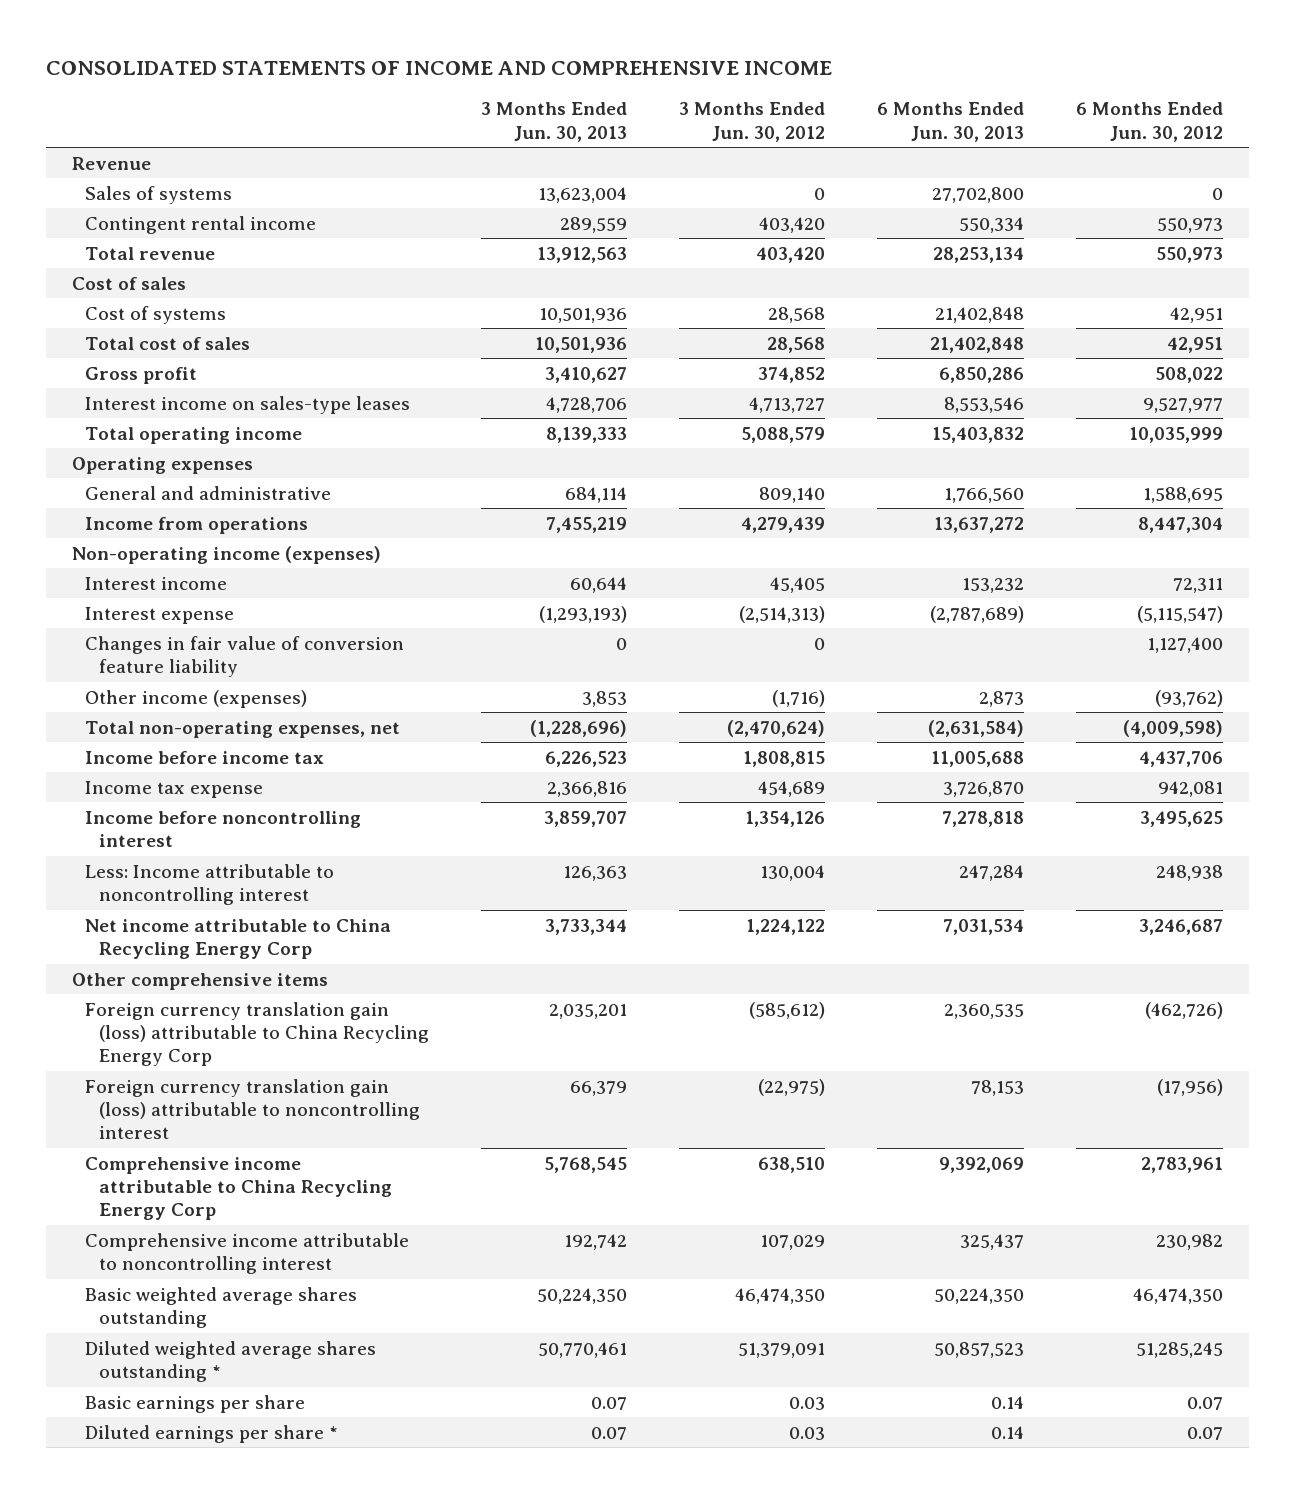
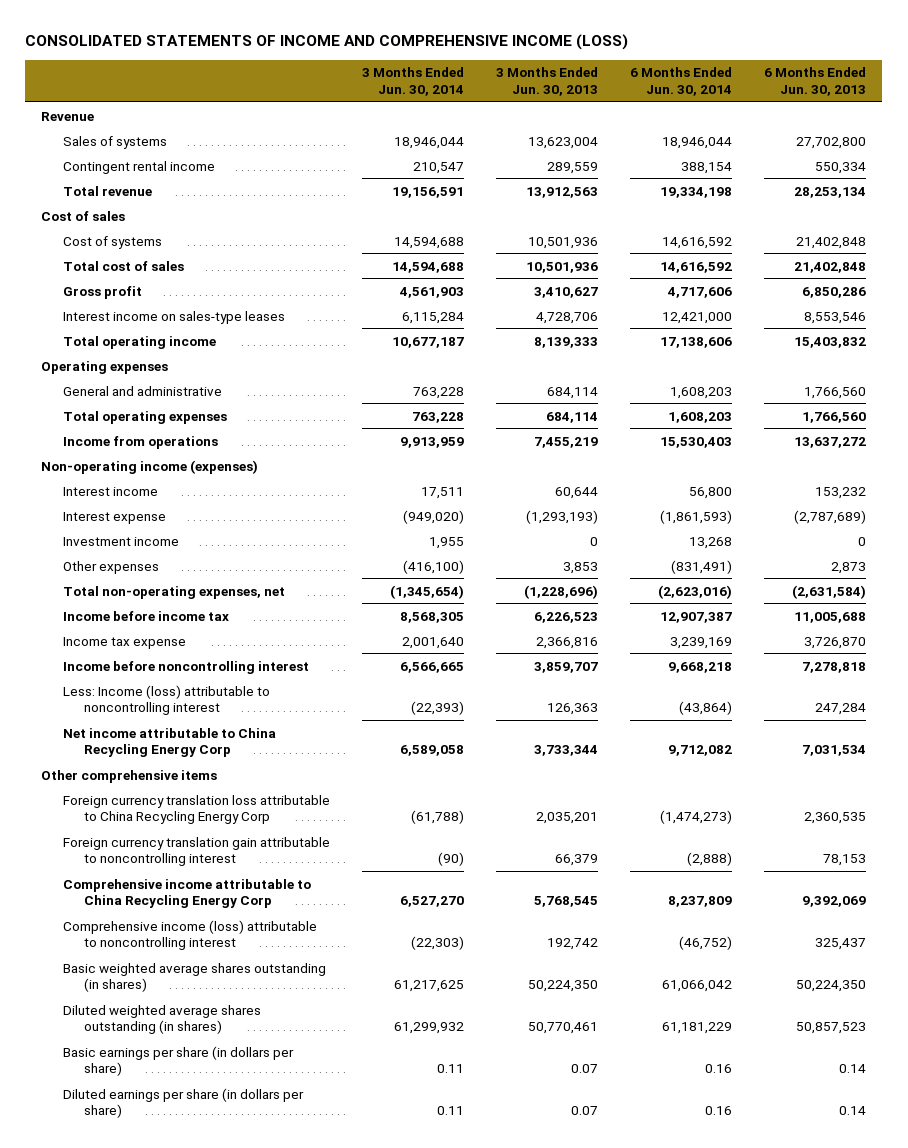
[45,61,832,76] CONSOLIDATED STATEMENTS OF INCOME AND COMPREHENSIVE INCOME -> [25,34,629,51] CONSOLIDATED STATEMENTS OF INCOME AND COMPREHENSIVE INCOME (LOSS)
[678,102,825,142] 3 Months Ended Jun. 30, 2012 -> none
[1075,102,1223,142] 6 Months Ended Jun. 30, 2012 -> none
none -> [361,67,464,96] 3 Months Ended Jun. 30, 2014
none -> [630,67,733,96] 6 Months Ended Jun. 30, 2014
none -> [62,410,227,424] Total operating expenses
[85,635,405,677] Changes in fair value of conversion feature liability -> none
none -> [62,536,179,546] Investment income
[85,689,308,708] Other income (expenses) -> [62,560,159,574] Other expenses
[85,863,335,905] Less: Income attributable to noncontrolling interest -> [62,684,270,716] Less: Income (loss) attributable to noncontrolling interest
[85,1001,429,1067] Foreign currency translation gain (loss) attributable to China Recycling Energy Corp -> [62,794,330,825] Foreign currency translation loss attributable to China Recycling Energy Corp
[85,1078,420,1140] Foreign currency translation gain (loss) attributable to noncontrolling interest -> [62,836,330,867] Foreign currency translation gain attributable to noncontrolling interest
[85,1232,410,1274] Comprehensive income attributable to noncontrolling interest -> [62,919,317,951] Comprehensive income (loss) attributable to noncontrolling interest
[85,1286,358,1328] Basic weighted average shares outstanding -> [62,962,326,993] Basic weighted average shares outstanding (in shares)
[85,1340,377,1382] Diluted weighted average shares outstanding * -> [62,1004,261,1035] Diluted weighted average shares outstanding (in shares)
[85,1394,306,1413] Basic earnings per share -> [62,1045,294,1077] Basic earnings per share (in dollars per share)
[85,1424,339,1443] Diluted earnings per share * -> [62,1087,304,1119] Diluted earnings per share (in dollars per share)

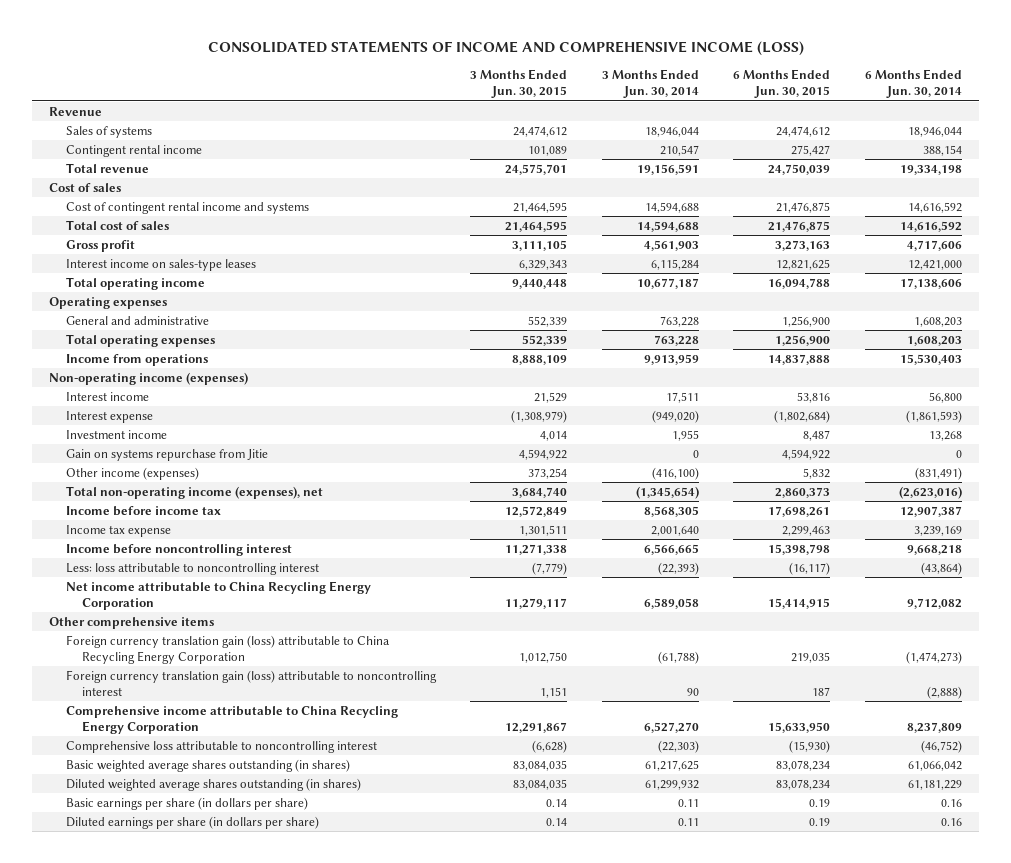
[495,67,598,96] 3 Months Ended Jun. 30, 2013 -> none
[764,67,867,96] 6 Months Ended Jun. 30, 2013 -> none
none -> [470,69,568,99] 3 Months Ended Jun. 30, 2015
none -> [733,69,831,99] 6 Months Ended Jun. 30, 2015
[62,235,162,249] Cost of systems -> [65,201,309,214] Cost of contingent rental income and systems
none -> [65,448,268,461] Gain on systems repurchase from Jitie
[62,560,159,574] Other expenses -> [65,466,199,480] Other income (expenses)
[62,585,285,599] Total non-operating expenses, net -> [65,485,323,499] Total non-operating income (expenses), net
[62,684,270,716] Less: Income (loss) attributable to noncontrolling interest -> [65,562,319,575] Less: loss attributable to noncontrolling interest
[62,727,276,758] Net income attributable to China Recycling Energy Corp -> [65,580,371,610] Net income attributable to China Recycling Energy Corporation
[62,794,330,825] Foreign currency translation loss attributable to China Recycling Energy Corp -> [65,634,390,664] Foreign currency translation gain (loss) attributable to China Recycling Energy Corporation
[62,836,330,867] Foreign currency translation gain attributable to noncontrolling interest -> [65,669,437,696] Foreign currency translation gain (loss) attributable to noncontrolling interest
[437,852,464,867] (90) -> [686,687,699,696] 90
[62,878,311,909] Comprehensive income attributable to China Recycling Energy Corp -> [65,705,398,734] Comprehensive income attributable to China Recycling Energy Corporation
[62,919,317,951] Comprehensive income (loss) attributable to noncontrolling interest -> [65,740,377,753] Comprehensive loss attributable to noncontrolling interest

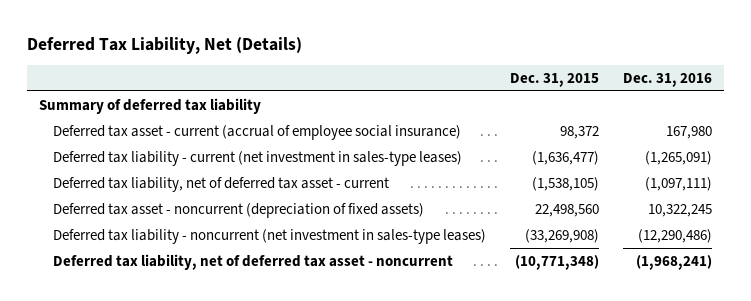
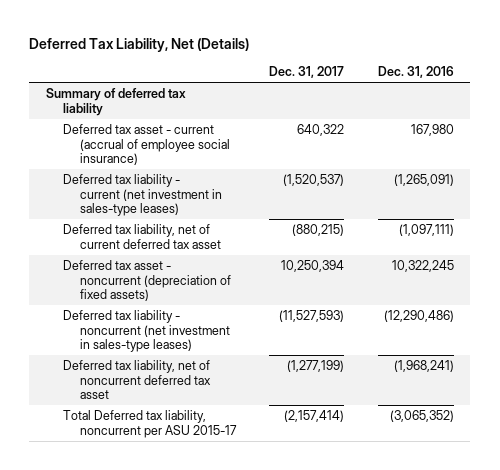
[510,72,600,87] Dec. 31, 2015 -> none
none -> [269,65,345,78] Dec. 31, 2017
[53,176,390,192] Deferred tax liability, net of deferred tax asset - current -> [63,224,222,249] Deferred tax liability, net of current deferred tax asset
none -> [63,360,212,400] Deferred tax liability, net of noncurrent deferred tax asset
[53,253,454,270] Deferred tax liability, net of deferred tax asset - noncurrent -> [63,410,238,438] Total Deferred tax liability, noncurrent per ASU 2015-17
[636,254,713,270] (1,968,241) -> [389,410,454,423] (3,065,352)

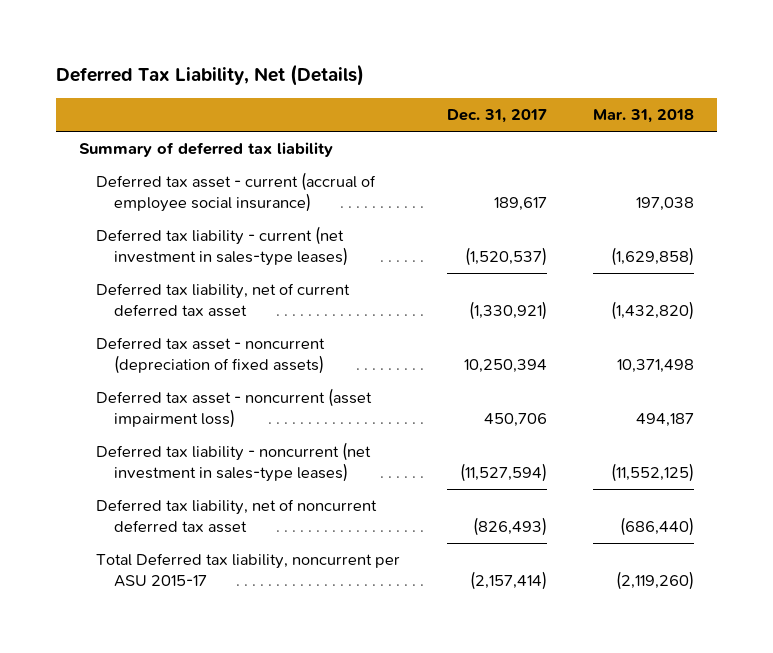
[377,65,454,78] Dec. 31, 2016 -> none
none -> [592,109,694,124] Mar. 31, 2018
[297,124,345,137] 640,322 -> [493,196,547,211] 189,617
[292,224,345,237] (880,215) -> [468,300,547,320] (1,330,921)
none -> [96,388,373,428] Deferred tax asset - noncurrent (asset impairment loss)
[279,310,345,323] (11,527,593) -> [459,462,547,482] (11,527,594)
[287,360,345,373] (1,277,199) -> [472,516,547,536] (826,493)

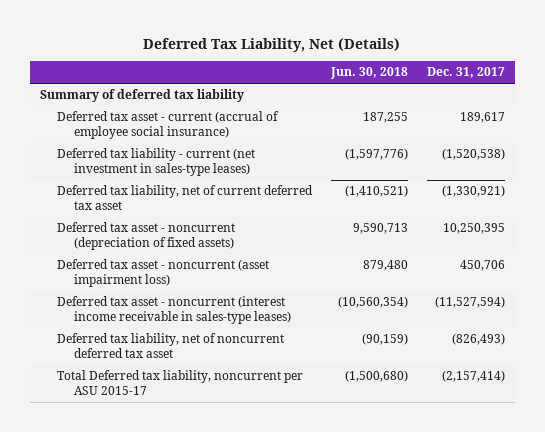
[592,109,694,124] Mar. 31, 2018 -> none
none -> [330,67,409,80] Jun. 30, 2018
[464,246,547,266] (1,520,537) -> [442,148,506,161] (1,520,538)
[463,358,547,373] 10,250,394 -> [443,223,506,235] 10,250,395
[96,442,372,482] Deferred tax liability - noncurrent (net investment in sales-type leases) -> [57,296,292,325] Deferred tax asset - noncurrent (interest income receivable in sales-type leases)

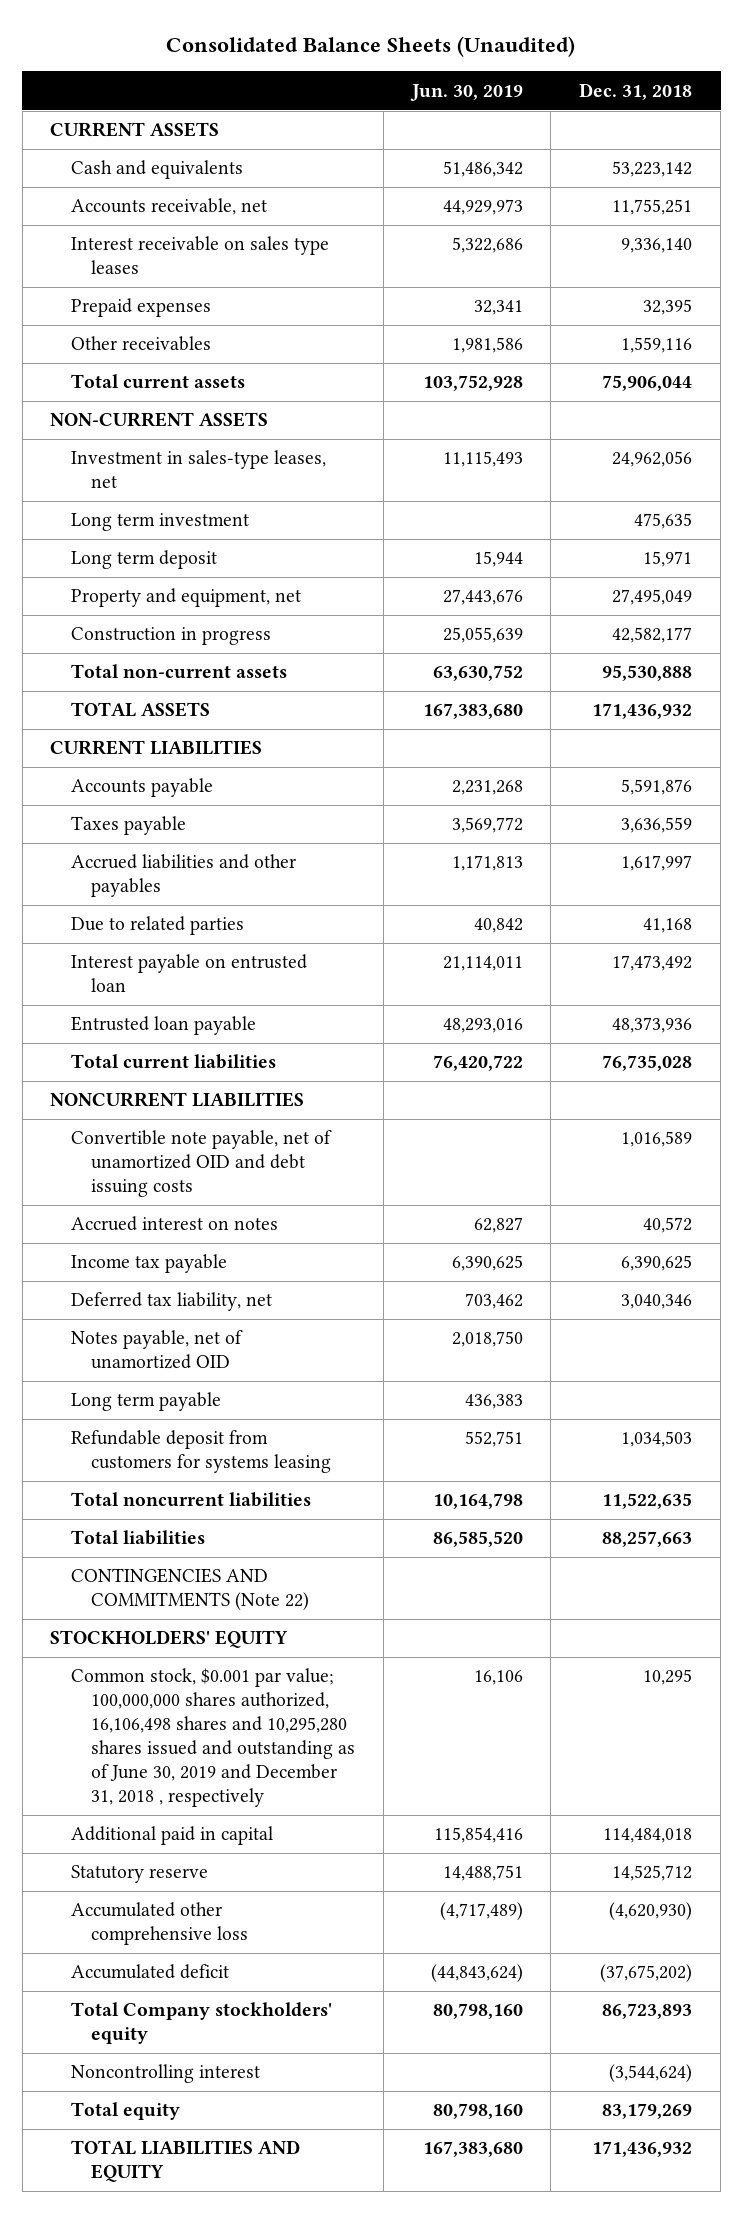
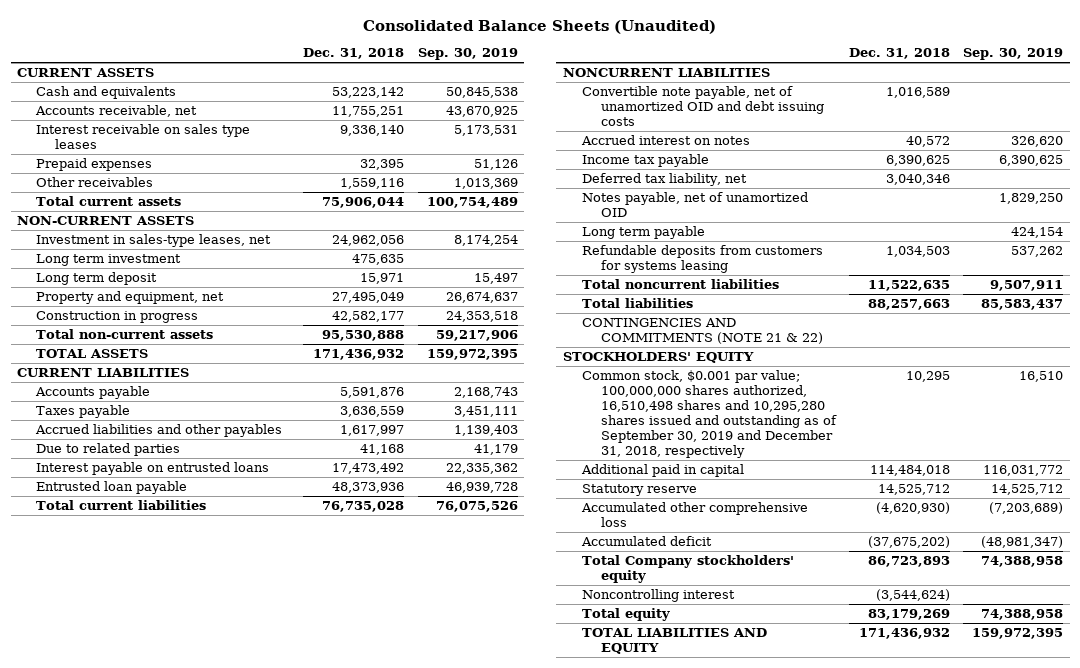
[409,83,523,101] Jun. 30, 2019 -> none
none -> [417,48,518,61] Sep. 30, 2019
[70,954,307,993] Interest payable on entrusted loan -> [36,462,270,476] Interest payable on entrusted loans
[70,1430,331,1474] Refundable deposit from customers for systems leasing -> [581,245,823,274] Refundable deposits from customers for systems leasing
[70,1568,309,1611] CONTINGENCIES AND COMMITMENTS (Note 22) -> [581,318,823,345] CONTINGENCIES AND COMMITMENTS (NOTE 21 & 22)
[70,1668,355,1808] Common stock, $0.001 par value; 100,000,000 shares authorized, 16,106,498 shares and 10,295,280 shares issued and outstanding as of June 30, 2019 and December 31, 2018 , respectively -> [581,370,837,458] Common stock, $0.001 par value; 100,000,000 shares authorized, 16,510,498 shares and 10,295,280 shares issued and outstanding as of September 30, 2019 and December 31, 2018, respectively

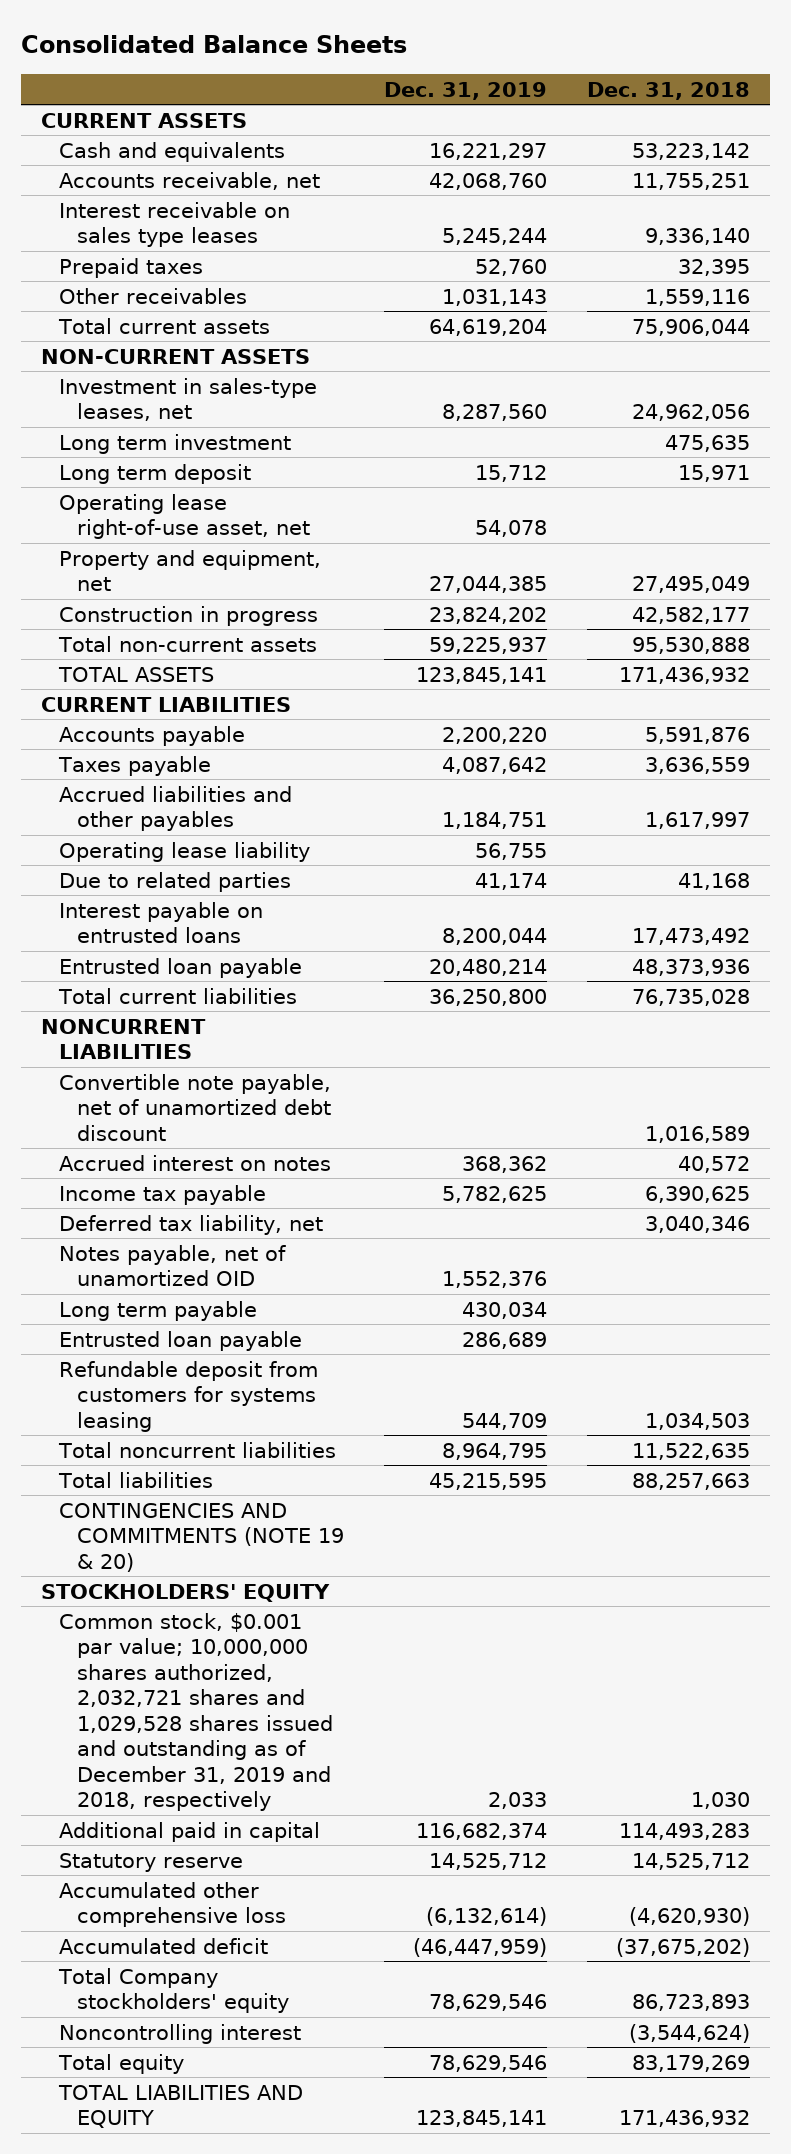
[363,19,717,34] Consolidated Balance Sheets (Unaudited) -> [21,35,408,54] Consolidated Balance Sheets
[417,48,518,61] Sep. 30, 2019 -> none
none -> [384,81,548,100] Dec. 31, 2019
[36,158,153,172] Prepaid expenses -> [59,257,204,278] Prepaid taxes
none -> [59,493,311,540] Operating lease right-of-use asset, net
none -> [59,841,311,862] Operating lease liability
[581,86,824,127] Convertible note payable, net of unamortized OID and debt issuing costs -> [59,1073,332,1141] Convertible note payable, net of unamortized debt discount
none -> [59,1330,303,1351] Entrusted loan payable
[581,245,823,274] Refundable deposits from customers for systems leasing -> [59,1360,319,1432] Refundable deposit from customers for systems leasing
[581,318,823,345] CONTINGENCIES AND COMMITMENTS (NOTE 21 & 22) -> [59,1502,345,1572] CONTINGENCIES AND COMMITMENTS (NOTE 19 & 20)
[581,370,837,458] Common stock, $0.001 par value; 100,000,000 shares authorized, 16,510,498 shares and 10,295,280 shares issued and outstanding as of September 30, 2019 and December 31, 2018, respectively -> [59,1612,334,1812] Common stock, $0.001 par value; 10,000,000 shares authorized, 2,032,721 shares and 1,029,528 shares issued and outstanding as of December 31, 2019 and 2018, respectively
[905,371,950,383] 10,295 -> [690,1792,750,1810] 1,030
[869,465,950,477] 114,484,018 -> [618,1822,750,1840] 114,493,283

